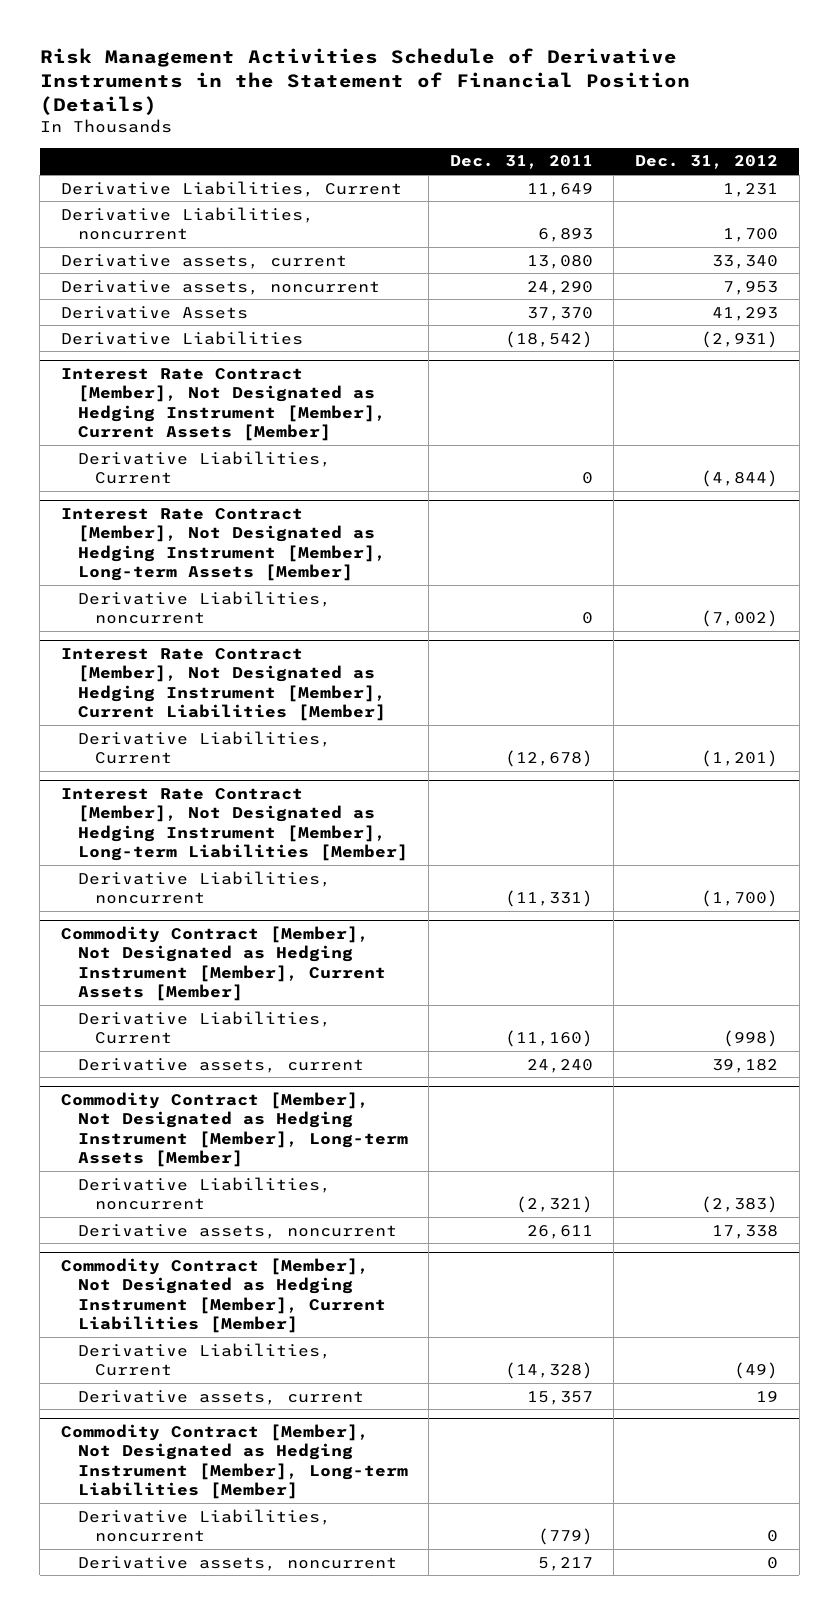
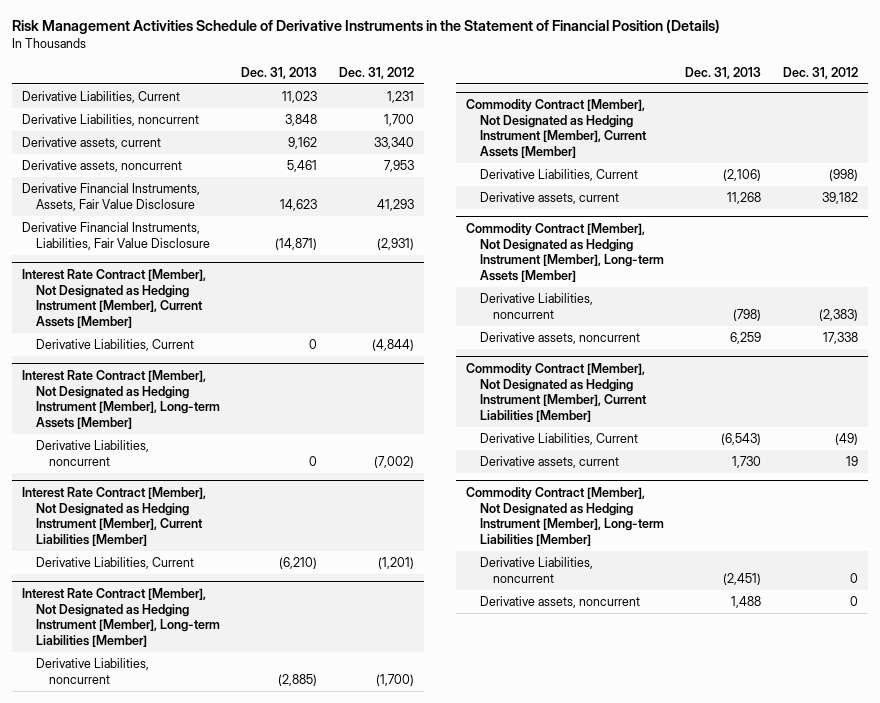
[449,155,593,170] Dec. 31, 2011 -> none
none -> [241,66,318,79] Dec. 31, 2013
[60,305,248,319] Derivative Assets -> [22,183,201,211] Derivative Financial Instruments, Assets, Fair Value Disclosure
[60,330,303,345] Derivative Liabilities -> [22,222,210,250] Derivative Financial Instruments, Liabilities, Fair Value Disclosure

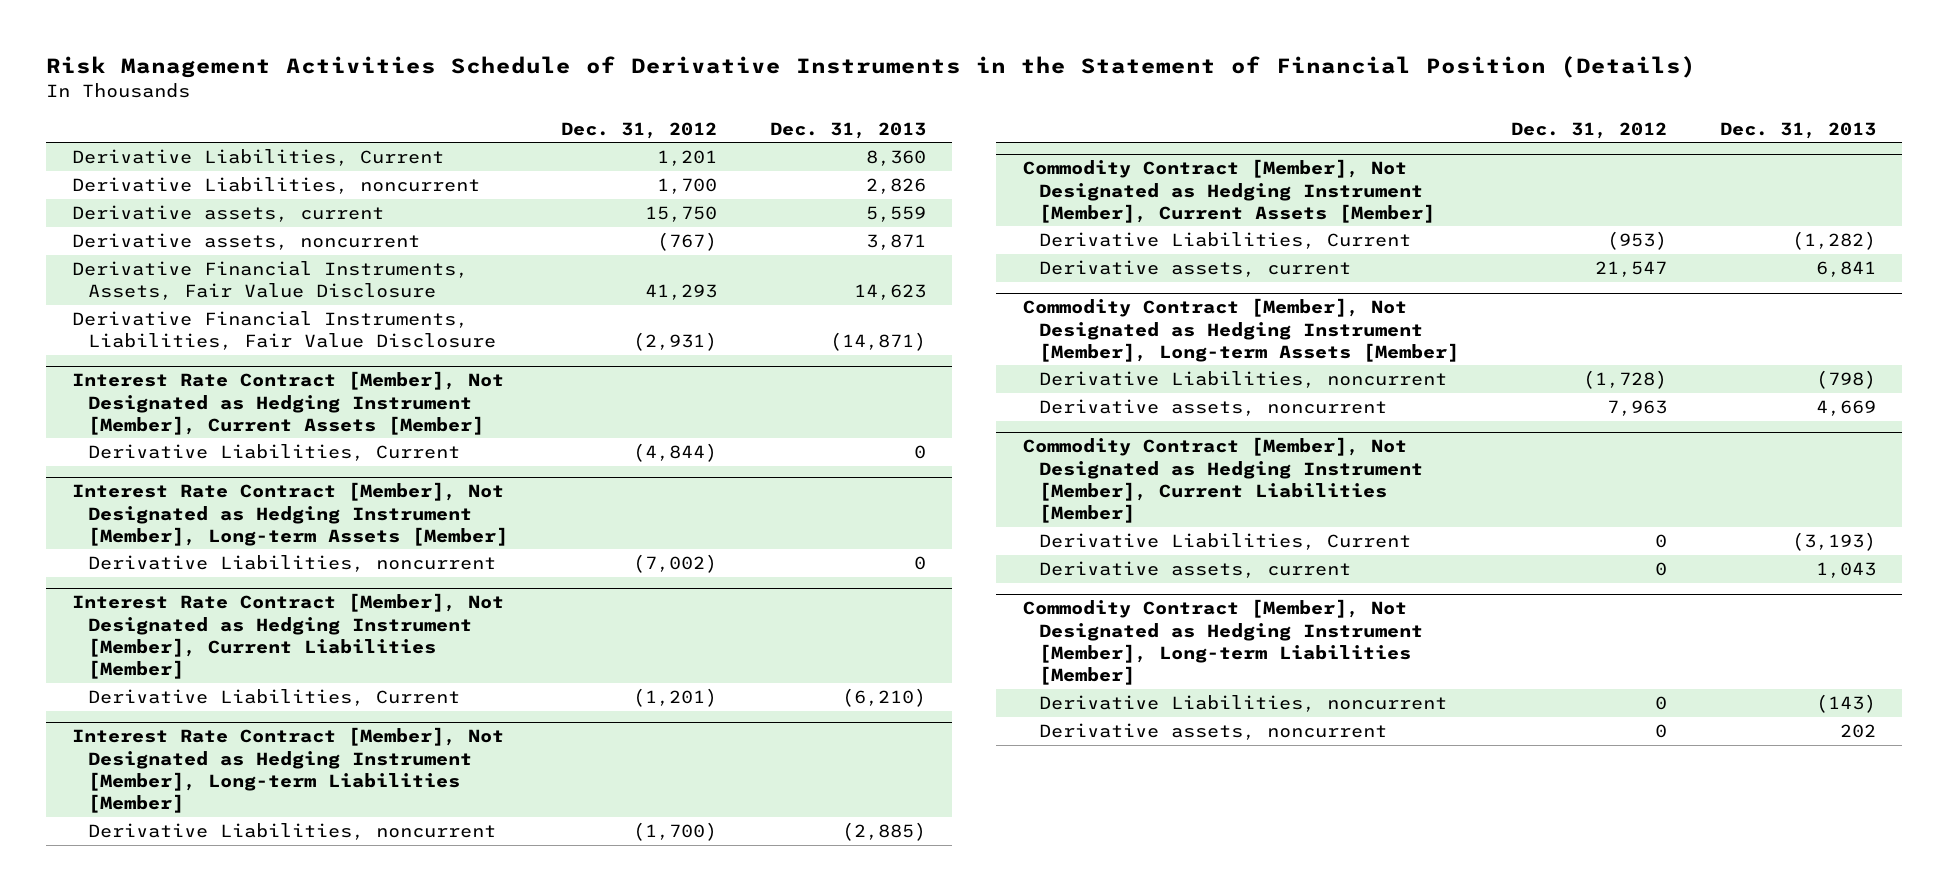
[282,91,318,104] 11,023 -> [865,149,926,166] 8,360
[386,91,414,104] 1,231 -> [657,149,718,166] 1,201
[285,114,318,127] 3,848 -> [865,177,926,194] 2,826
[288,137,318,150] 9,162 -> [865,205,926,222] 5,559
[373,137,414,150] 33,340 -> [645,205,718,222] 15,750
[287,160,318,173] 5,461 -> [865,233,926,250] 3,871
[383,160,414,173] 7,953 -> [657,231,718,251] (767)
[723,169,762,182] (2,106) -> [1792,230,1877,250] (1,282)
[828,169,858,182] (998) -> [1607,230,1668,250] (953)
[727,192,762,205] 11,268 -> [1816,260,1877,277] 6,841
[821,192,858,205] 39,182 -> [1595,260,1668,277] 21,547
[818,308,858,321] (2,383) -> [1583,369,1668,389] (1,728)
[730,332,762,345] 6,259 -> [1816,399,1877,416] 4,669
[822,332,858,345] 17,338 -> [1607,399,1668,416] 7,963
[721,433,762,446] (6,543) -> [1792,531,1877,551] (3,193)
[834,433,858,446] (49) -> [1655,533,1668,548] 0
[732,456,762,469] 1,730 -> [1816,561,1877,578] 1,043
[845,456,858,467] 19 -> [1655,561,1668,576] 0
[723,572,762,585] (2,451) -> [1816,693,1877,713] (143)
[731,596,762,609] 1,488 -> [1840,723,1877,738] 202

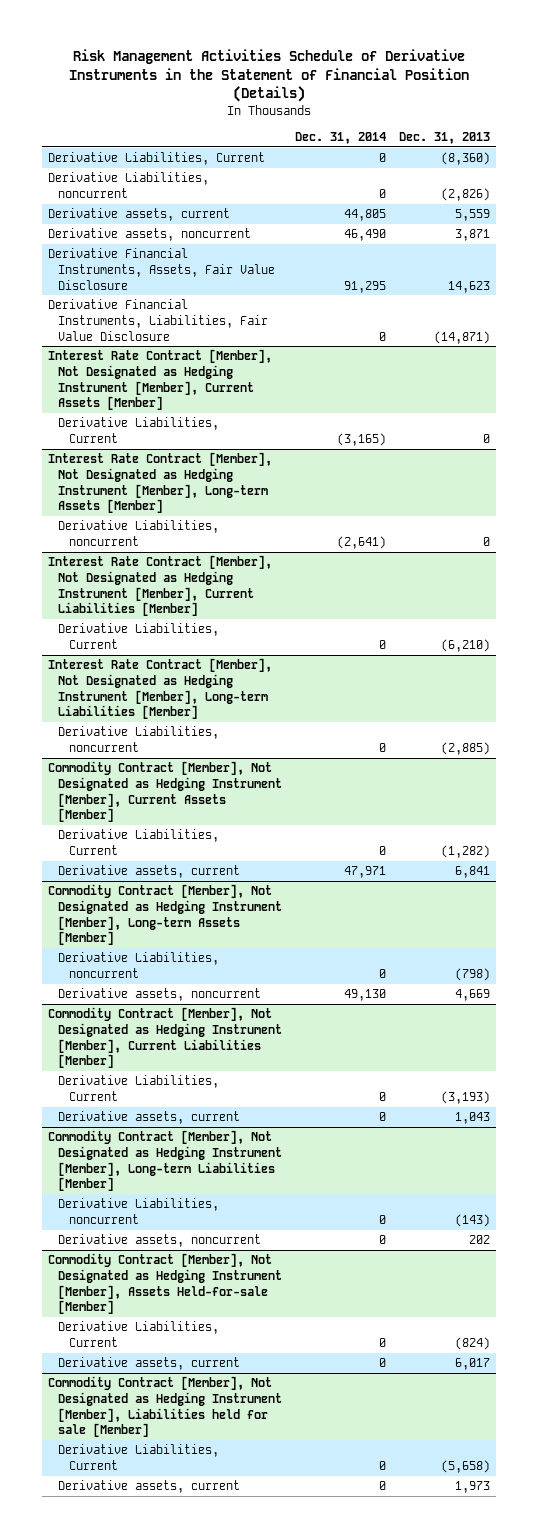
[561,121,718,139] Dec. 31, 2012 -> none
none -> [294,132,386,145] Dec. 31, 2014
[865,149,926,166] 8,360 -> [440,152,490,166] (8,360)
[865,177,926,194] 2,826 -> [440,187,490,201] (2,826)
none -> [48,1253,283,1315] Commodity Contract [Member], Not Designated as Hedging Instrument [Member], Assets Held-for-sale [Member]
none -> [58,1321,220,1347] Derivative Liabilities, Current
none -> [58,1357,241,1371] Derivative assets, current
none -> [48,1376,283,1438] Commodity Contract [Member], Not Designated as Hedging Instrument [Member], Liabilities held for sale [Member]
none -> [58,1444,220,1470] Derivative Liabilities, Current
none -> [58,1480,241,1494] Derivative assets, current

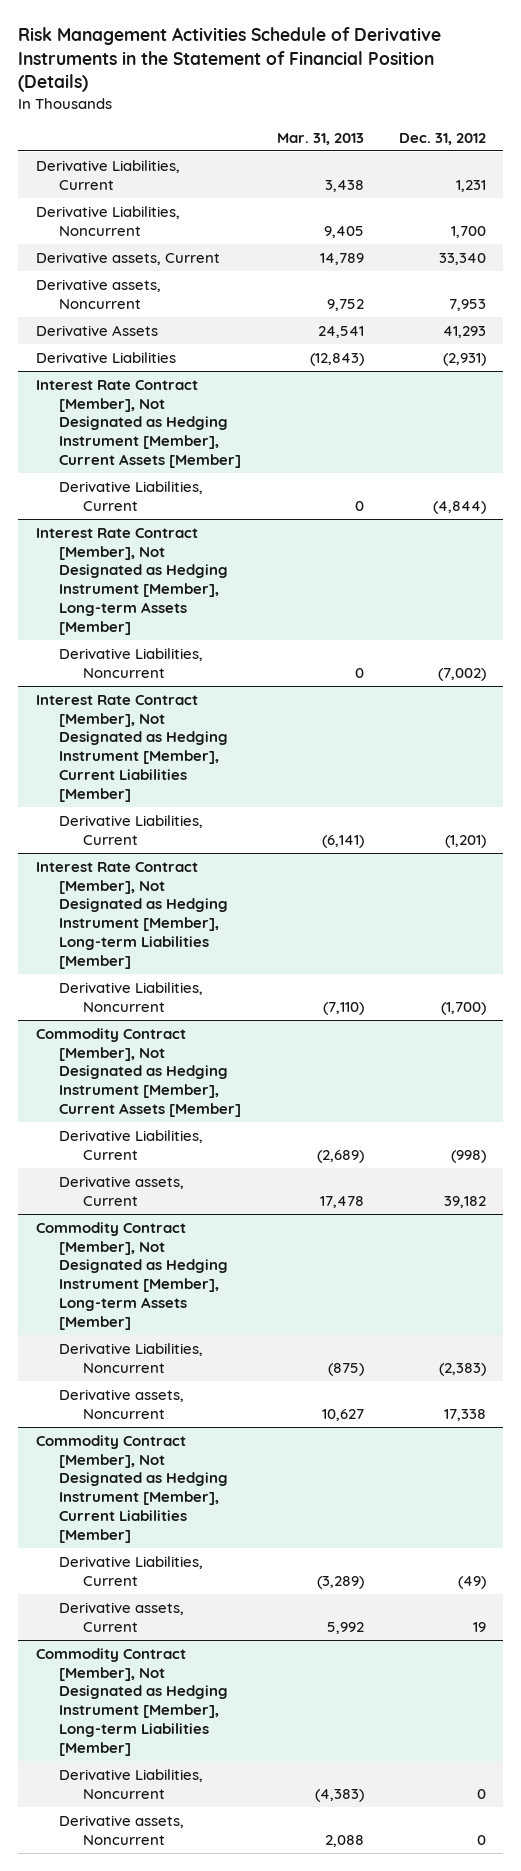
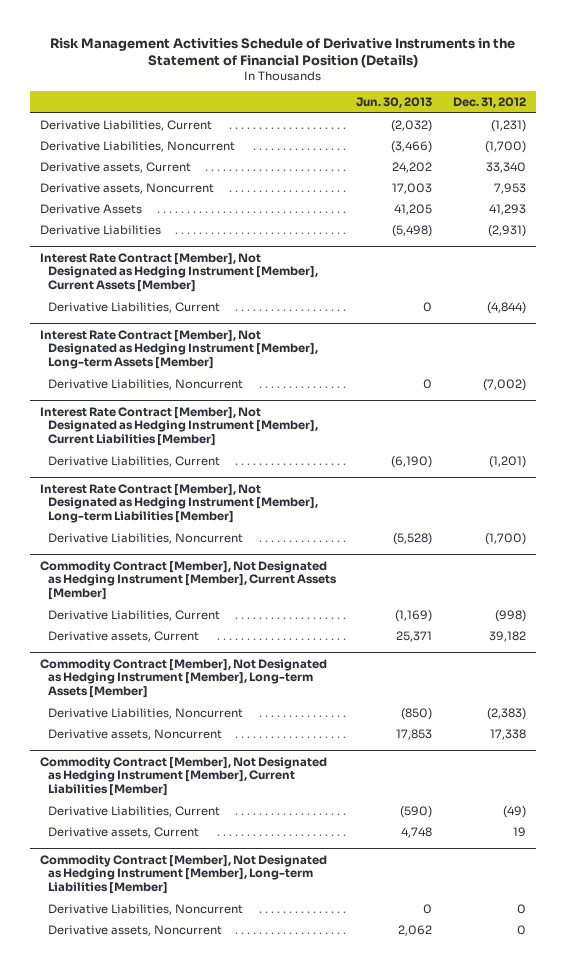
[276,132,364,145] Mar. 31, 2013 -> none
none -> [356,97,433,109] Jun. 30, 2013
[455,179,486,192] 1,231 -> [490,119,526,132] (1,231)
[450,225,486,238] 1,700 -> [484,140,526,153] (1,700)

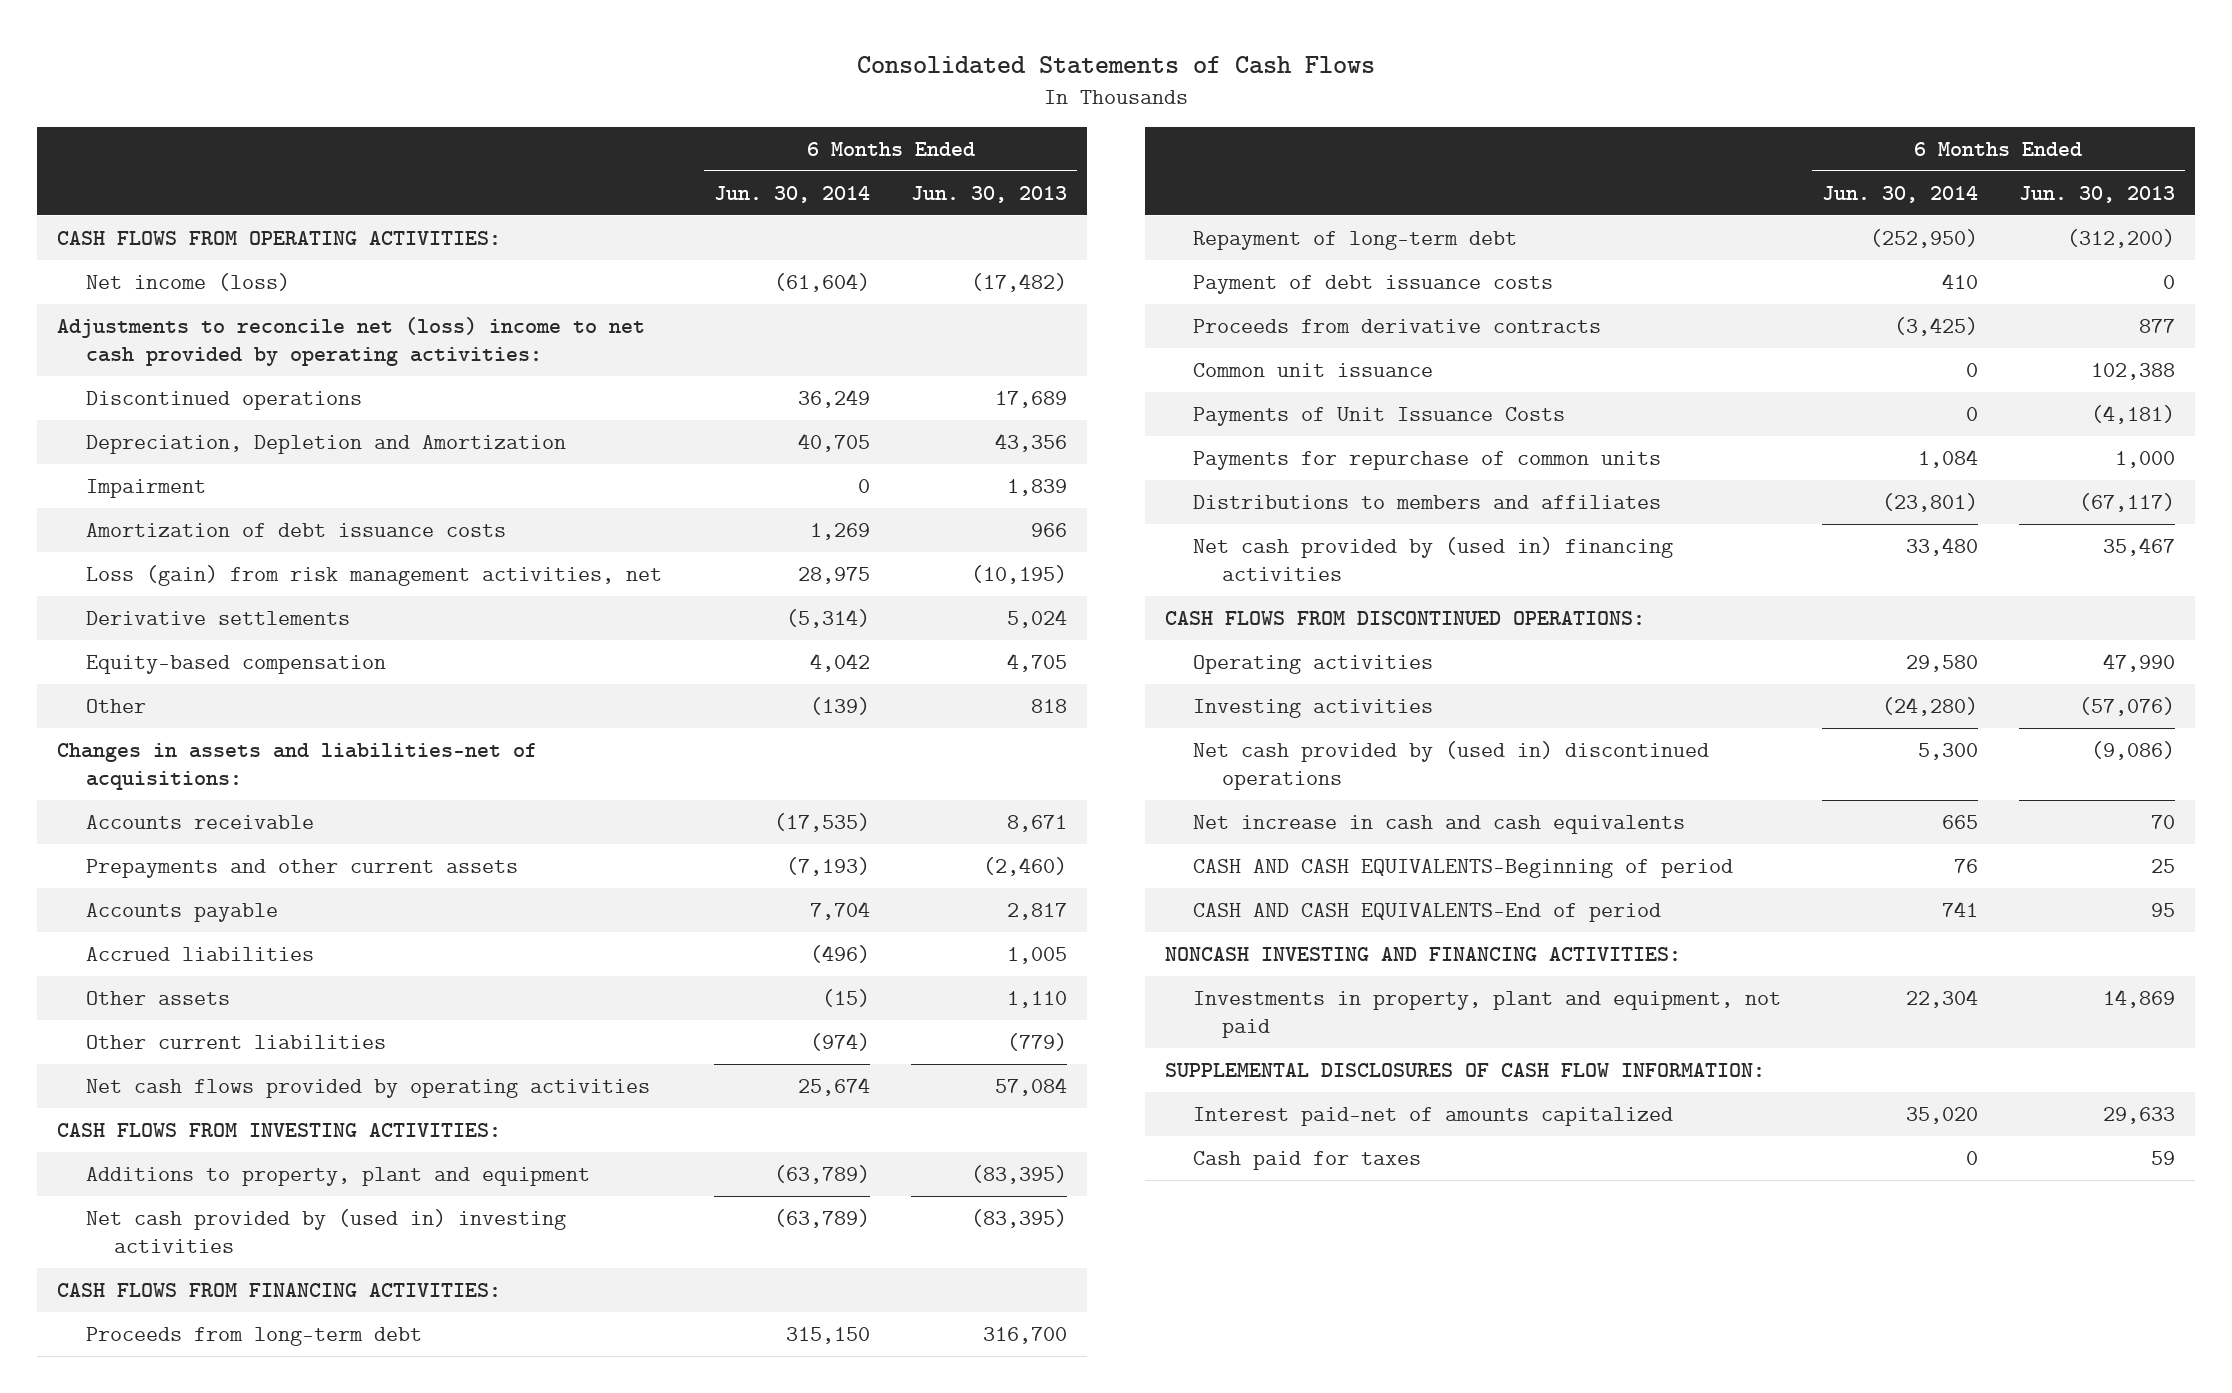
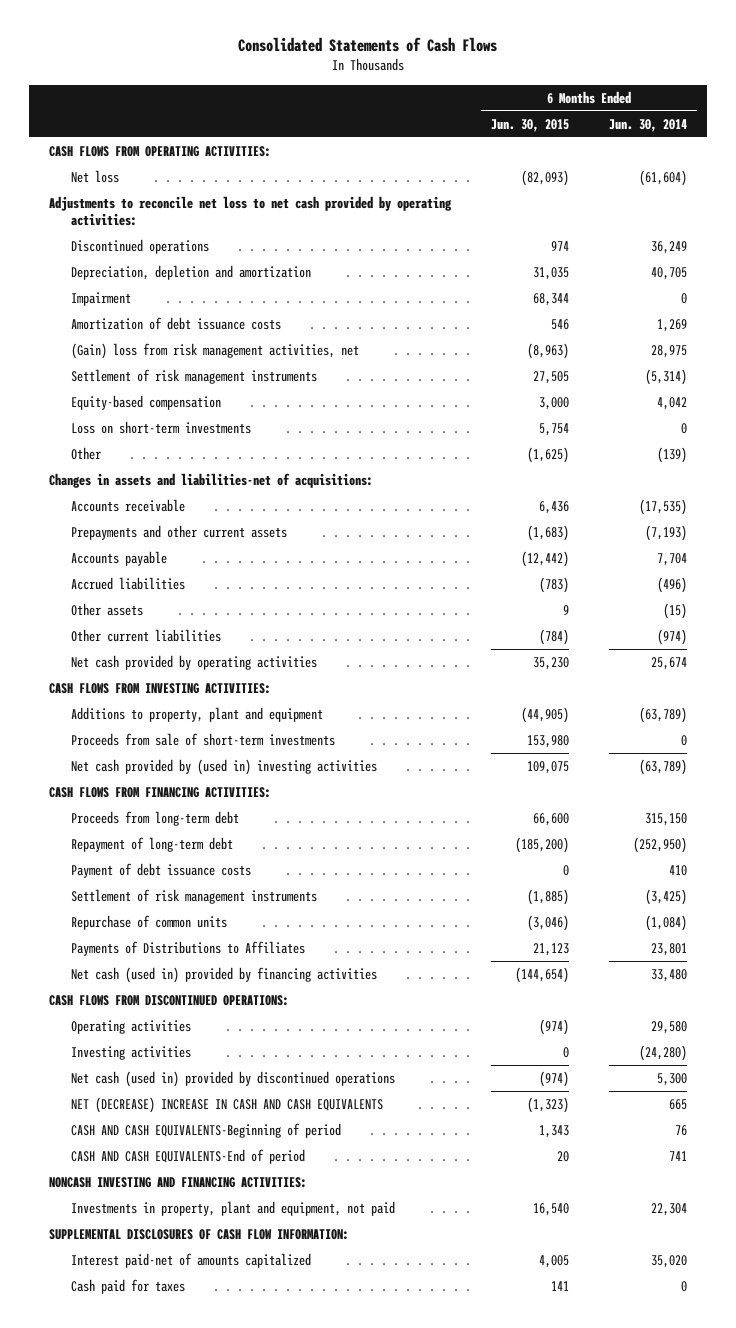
[910,185,1067,203] Jun. 30, 2013 -> none
none -> [491,118,570,132] Jun. 30, 2015
[85,272,290,291] Net income (loss) -> [71,170,120,184] Net loss
[57,316,646,366] Adjustments to reconcile net (loss) income to net cash provided by operating activities: -> [49,196,453,226] Adjustments to reconcile net loss to net cash provided by operating activities:
[85,434,566,454] Depreciation, Depletion and Amortization -> [71,265,312,281] Depreciation, depletion and amortization
[85,564,662,586] Loss (gain) from risk management activities, net -> [71,343,360,360] (Gain) loss from risk management activities, net
[85,610,350,625] Derivative settlements -> [71,369,318,385] Settlement of risk management instruments
none -> [71,421,252,435] Loss on short-term investments
[85,1078,650,1098] Net cash flows provided by operating activities -> [71,655,318,671] Net cash provided by operating activities
none -> [71,733,336,747] Proceeds from sale of short-term investments
[1193,362,1434,377] Common unit issuance -> none
[1193,406,1566,426] Payments of Unit Issuance Costs -> none
[1193,494,1662,509] Distributions to members and affiliates -> none
[1193,318,1602,333] Proceeds from derivative contracts -> [71,889,318,905] Settlement of risk management instruments
[1193,450,1662,470] Payments for repurchase of common units -> [71,915,228,931] Repurchase of common units
[1918,448,1979,468] 1,084 -> [644,915,687,932] (1,084)
none -> [71,941,306,957] Payments of Distributions to Affiliates
[1193,536,1674,581] Net cash provided by (used in) financing activities -> [71,967,378,984] Net cash (used in) provided by financing activities
[1193,740,1710,790] Net cash provided by (used in) discontinued operations -> [71,1071,396,1088] Net cash (used in) provided by discontinued operations
[1193,814,1686,834] Net increase in cash and cash equivalents -> [71,1097,384,1114] NET (DECREASE) INCREASE IN CASH AND CASH EQUIVALENTS

